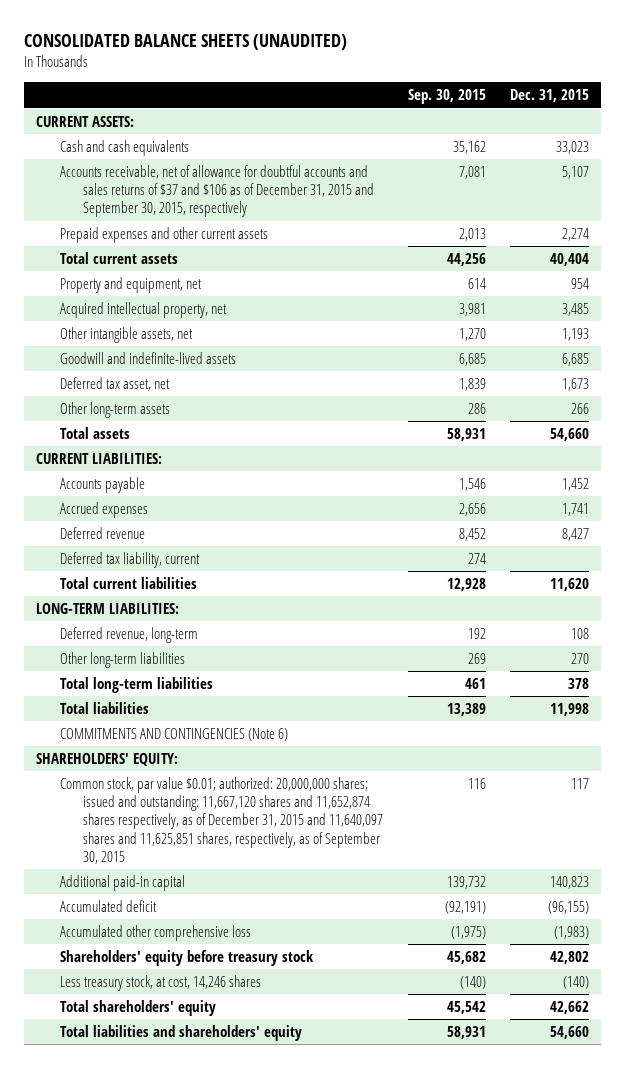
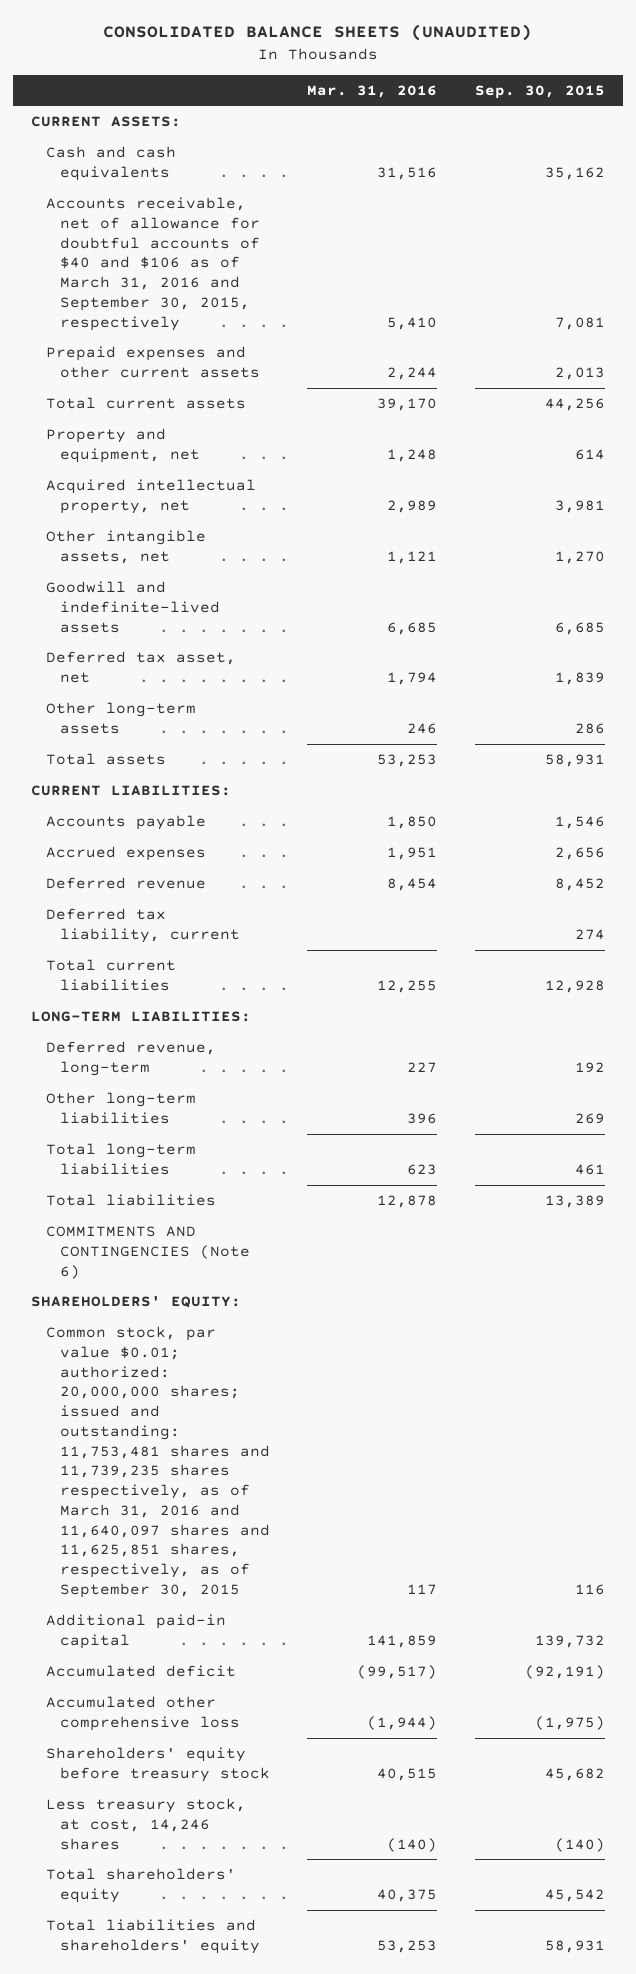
[509,89,589,103] Dec. 31, 2015 -> none
none -> [307,84,438,98] Mar. 31, 2016
[59,164,375,218] Accounts receivable, net of allowance for doubtful accounts and sales returns of $37 and $106 as of December 31, 2015 and September 30, 2015, respectively -> [45,197,261,331] Accounts receivable, net of allowance for doubtful accounts of $40 and $106 as of March 31, 2016 and September 30, 2015, respectively
[59,776,384,865] Common stock, par value $0.01; authorized: 20,000,000 shares; issued and outstanding: 11,667,120 shares and 11,652,874 shares respectively, as of December 31, 2015 and 11,640,097 shares and 11,625,851 shares, respectively, as of September 30, 2015 -> [45,1326,271,1598] Common stock, par value $0.01; authorized: 20,000,000 shares; issued and outstanding: 11,753,481 shares and 11,739,235 shares respectively, as of March 31, 2016 and 11,640,097 shares and 11,625,851 shares, respectively, as of September 30, 2015

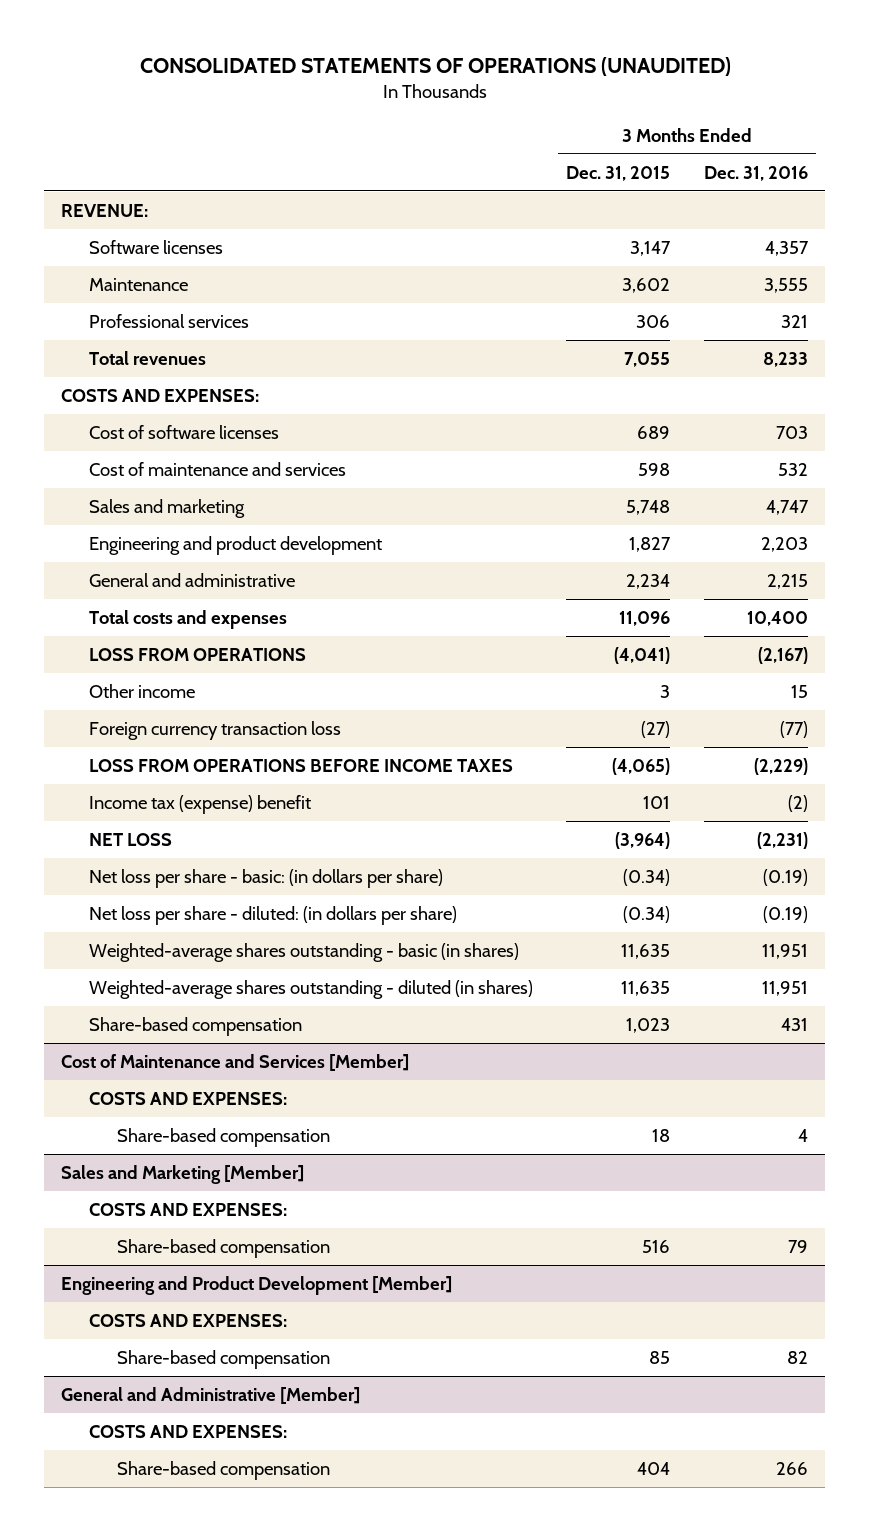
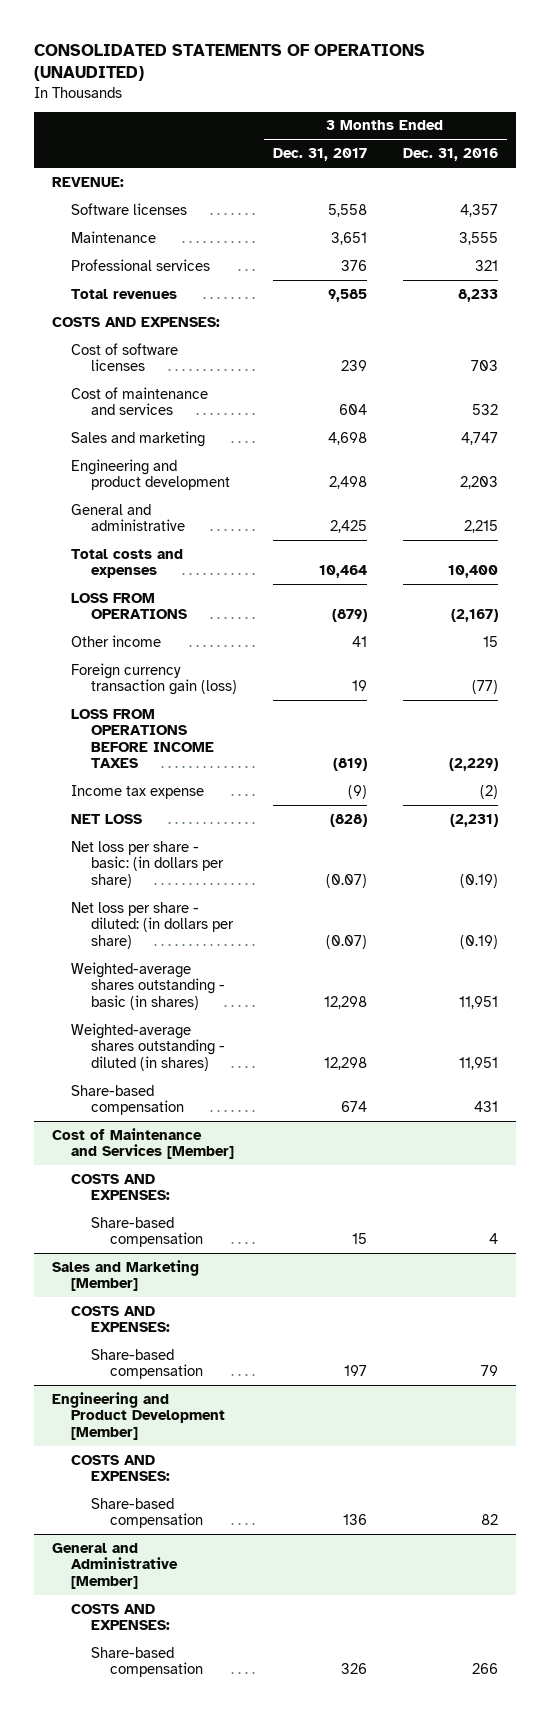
[566,165,671,181] Dec. 31, 2015 -> none
none -> [272,148,367,162] Dec. 31, 2017
[88,721,341,741] Foreign currency transaction loss -> [71,662,237,696] Foreign currency transaction gain (loss)
[88,795,311,815] Income tax (expense) benefit -> [71,784,205,799] Income tax expense

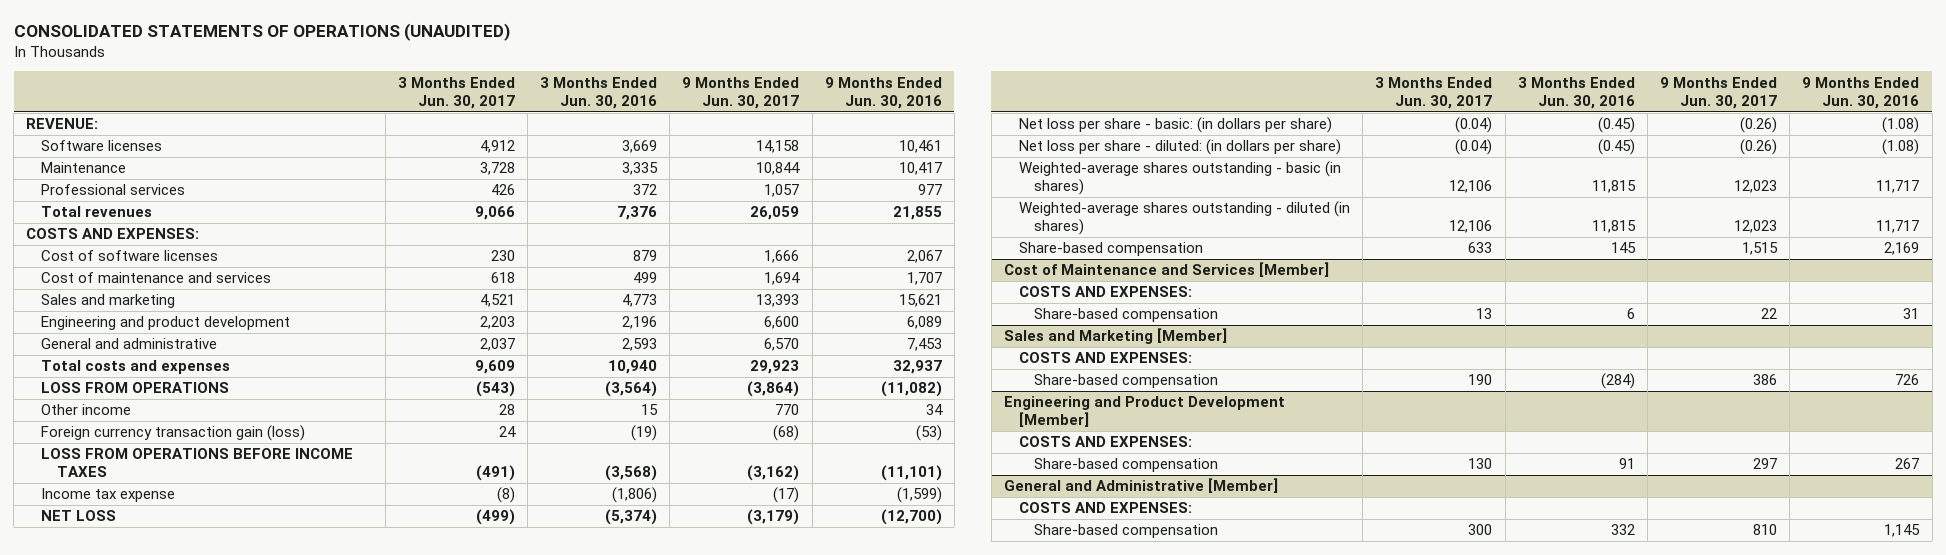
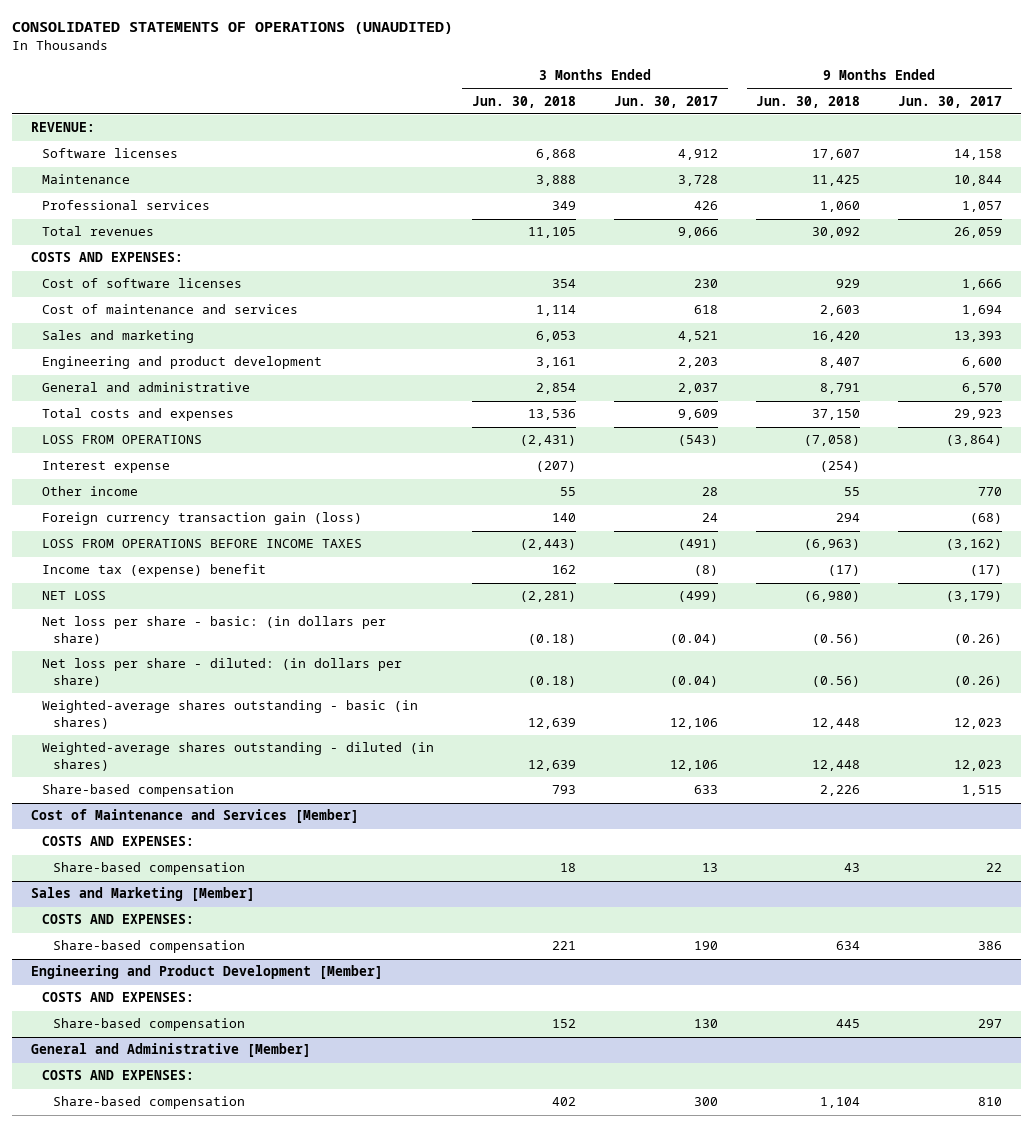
[540,76,658,109] 3 Months Ended Jun. 30, 2016 -> none
[824,76,942,109] 9 Months Ended Jun. 30, 2016 -> none
none -> [471,95,576,108] Jun. 30, 2018
none -> [756,95,861,108] Jun. 30, 2018
none -> [41,461,170,474] Interest expense
[41,488,176,503] Income tax expense -> [41,564,266,578] Income tax (expense) benefit

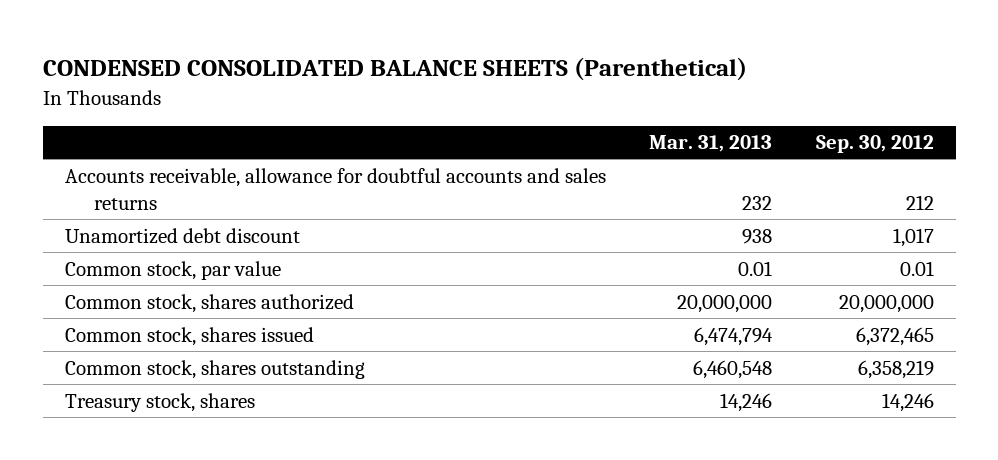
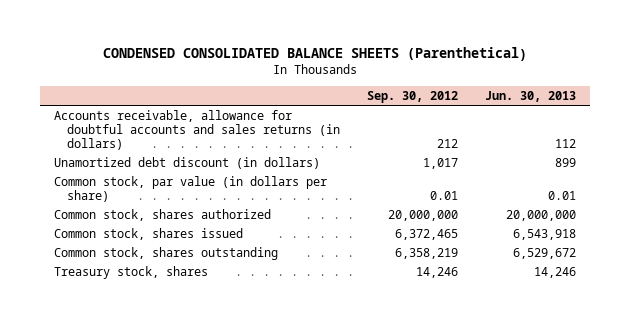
[649,135,773,153] Mar. 31, 2013 -> none
none -> [485,90,577,102] Jun. 30, 2013
[64,167,606,210] Accounts receivable, allowance for doubtful accounts and sales returns -> [53,109,340,150] Accounts receivable, allowance for doubtful accounts and sales returns (in dollars)
[64,227,300,244] Unamortized debt discount -> [53,156,320,169] Unamortized debt discount (in dollars)
[64,260,281,280] Common stock, par value -> [53,175,327,202] Common stock, par value (in dollars per share)

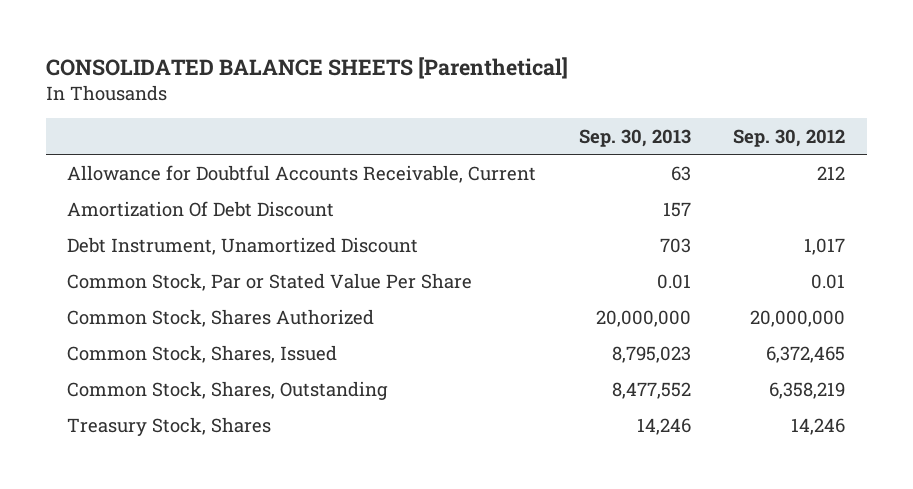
[102,47,527,62] CONDENSED CONSOLIDATED BALANCE SHEETS (Parenthetical) -> [46,56,569,79] CONSOLIDATED BALANCE SHEETS [Parenthetical]
[485,90,577,102] Jun. 30, 2013 -> none
none -> [578,128,691,147] Sep. 30, 2013
[53,109,340,150] Accounts receivable, allowance for doubtful accounts and sales returns (in dollars) -> [67,164,537,183] Allowance for Doubtful Accounts Receivable, Current
none -> [67,200,335,217] Amortization Of Debt Discount
[53,156,320,169] Unamortized debt discount (in dollars) -> [67,236,419,255] Debt Instrument, Unamortized Discount
[53,175,327,202] Common stock, par value (in dollars per share) -> [67,272,473,291] Common Stock, Par or Stated Value Per Share
[53,208,271,221] Common stock, shares authorized -> [67,308,375,327] Common Stock, Shares Authorized
[53,227,243,240] Common stock, shares issued -> [67,344,338,363] Common Stock, Shares, Issued
[53,246,278,260] Common stock, shares outstanding -> [67,380,389,400] Common Stock, Shares, Outstanding
[53,265,208,279] Treasury stock, shares -> [67,416,272,436] Treasury Stock, Shares

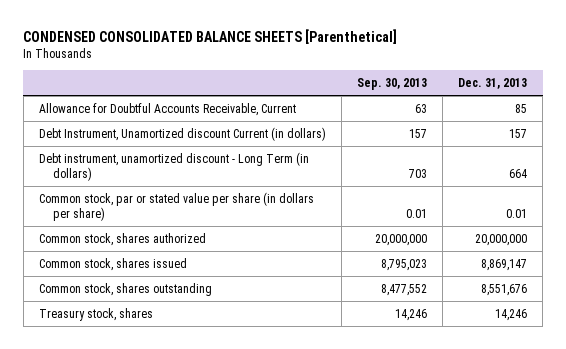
[46,56,569,79] CONSOLIDATED BALANCE SHEETS [Parenthetical] -> [23,28,398,44] CONDENSED CONSOLIDATED BALANCE SHEETS [Parenthetical]
[733,128,846,147] Sep. 30, 2012 -> none
none -> [458,78,528,90] Dec. 31, 2013
[67,200,335,217] Amortization Of Debt Discount -> [38,126,326,141] Debt Instrument, Unamortized discount Current (in dollars)
[67,236,419,255] Debt Instrument, Unamortized Discount -> [38,151,309,181] Debt instrument, unamortized discount - Long Term (in dollars)
[67,272,473,291] Common Stock, Par or Stated Value Per Share -> [38,191,314,221] Common stock, par or stated value per share (in dollars per share)
[67,308,375,327] Common Stock, Shares Authorized -> [38,232,206,246] Common stock, shares authorized
[67,344,338,363] Common Stock, Shares, Issued -> [38,257,187,271] Common stock, shares issued
[67,380,389,400] Common Stock, Shares, Outstanding -> [38,282,212,296] Common stock, shares outstanding
[67,416,272,436] Treasury Stock, Shares -> [38,307,153,321] Treasury stock, shares

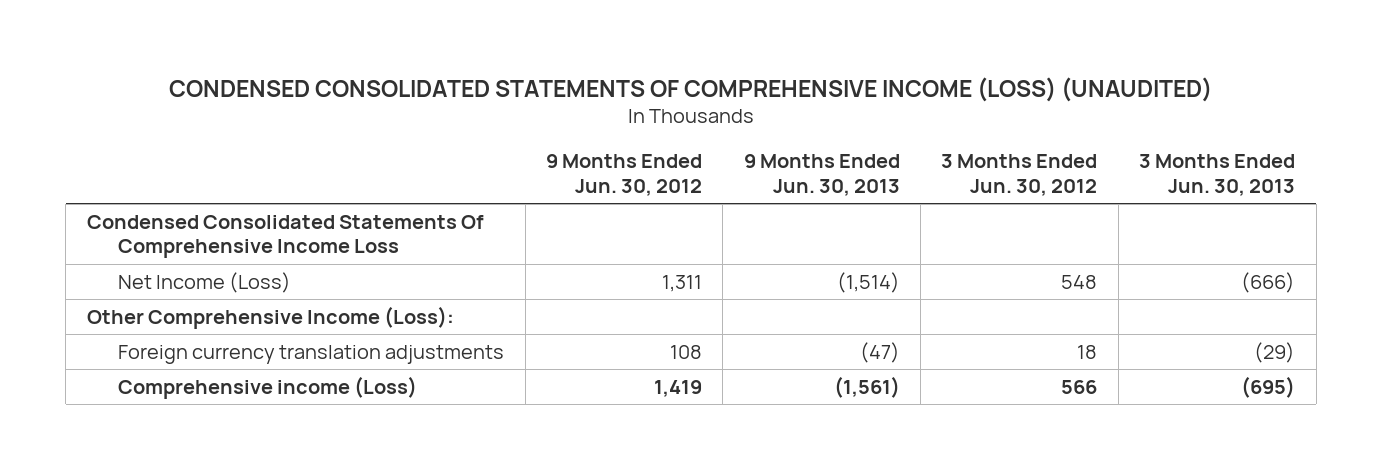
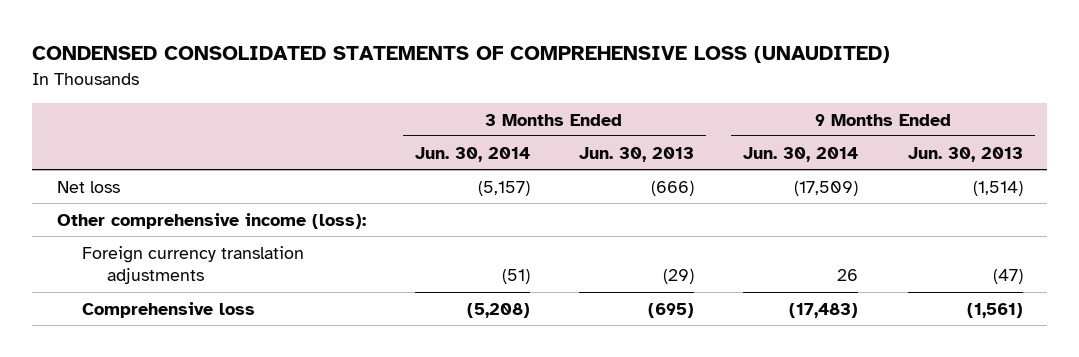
[168,76,1212,102] CONDENSED CONSOLIDATED STATEMENTS OF COMPREHENSIVE INCOME (LOSS) (UNAUDITED) -> [32,46,891,64] CONDENSED CONSOLIDATED STATEMENTS OF COMPREHENSIVE LOSS (UNAUDITED)
[546,154,703,196] 9 Months Ended Jun. 30, 2012 -> none
[941,154,1098,196] 3 Months Ended Jun. 30, 2012 -> none
none -> [414,146,530,162] Jun. 30, 2014
none -> [743,146,859,162] Jun. 30, 2014
[86,214,484,259] Condensed Consolidated Statements Of Comprehensive Income Loss -> none
[118,271,292,293] Net Income (Loss) -> [56,180,120,193] Net loss
[86,305,454,329] Other Comprehensive Income (Loss): -> [56,212,366,229] Other comprehensive income (loss):
[118,375,418,399] Comprehensive income (Loss) -> [81,301,255,318] Comprehensive loss

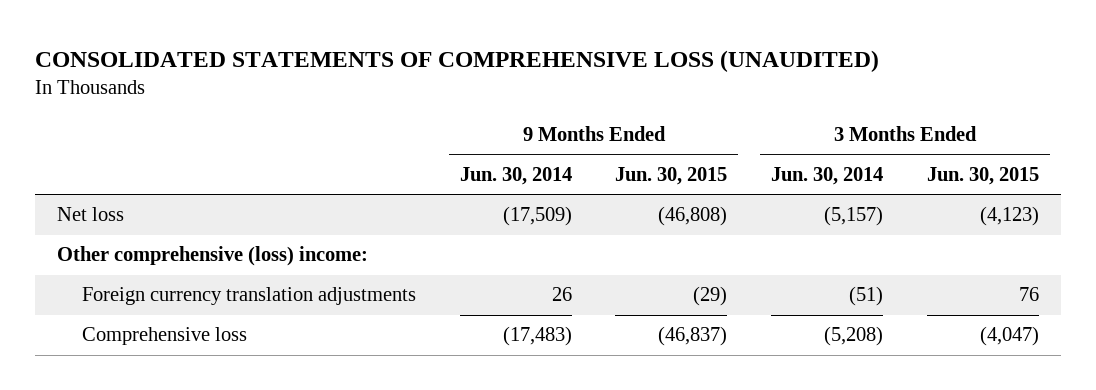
[32,46,891,64] CONDENSED CONSOLIDATED STATEMENTS OF COMPREHENSIVE LOSS (UNAUDITED) -> [35,49,880,72] CONSOLIDATED STATEMENTS OF COMPREHENSIVE LOSS (UNAUDITED)
[579,146,695,162] Jun. 30, 2013 -> none
[907,146,1023,162] Jun. 30, 2013 -> none
none -> [615,166,728,185] Jun. 30, 2015
none -> [926,166,1039,185] Jun. 30, 2015
[56,212,366,229] Other comprehensive income (loss): -> [56,246,368,267] Other comprehensive (loss) income:

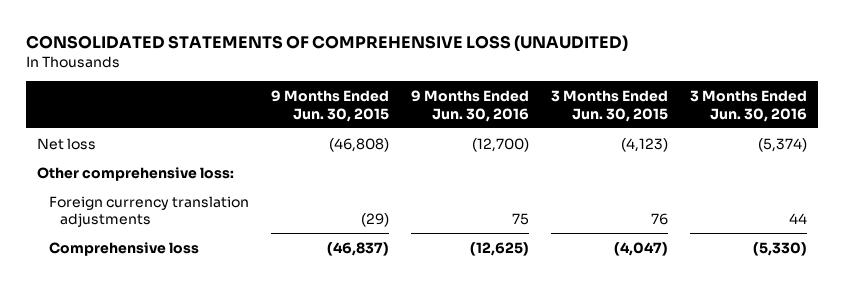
[459,166,572,185] Jun. 30, 2014 -> none
[771,166,884,185] Jun. 30, 2014 -> none
none -> [410,89,529,122] 9 Months Ended Jun. 30, 2016
none -> [689,89,807,122] 3 Months Ended Jun. 30, 2016
[56,246,368,267] Other comprehensive (loss) income: -> [37,166,235,181] Other comprehensive loss:

